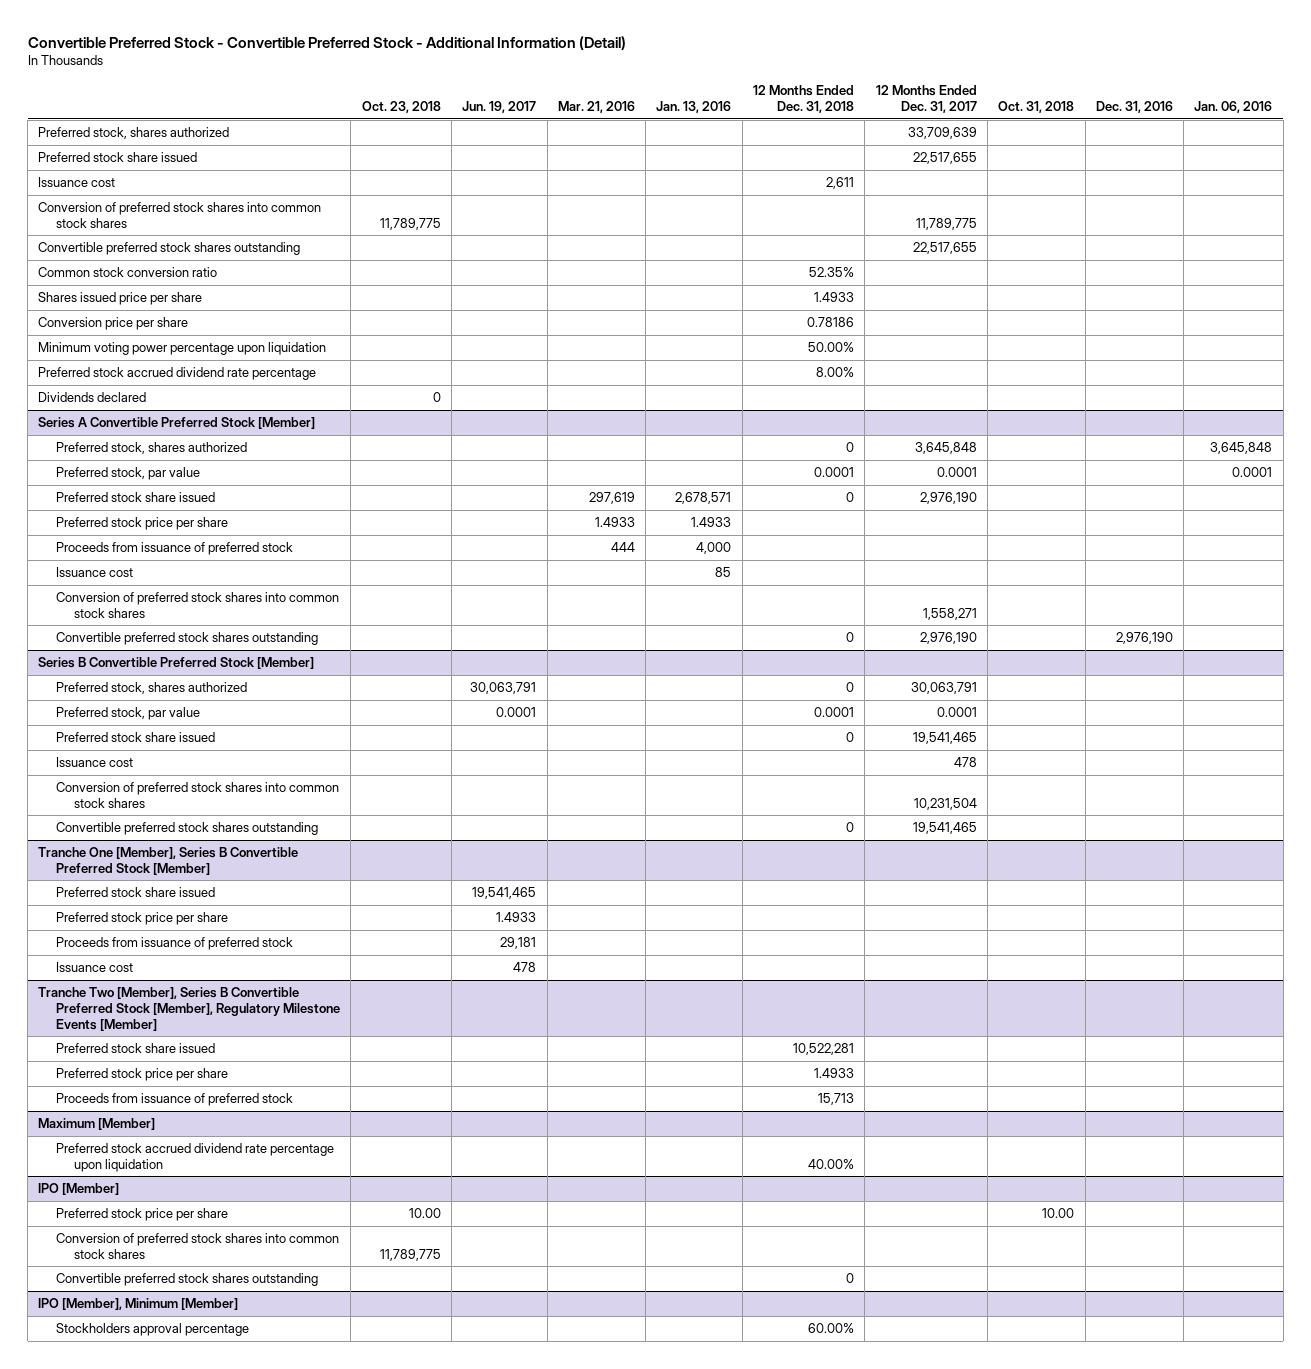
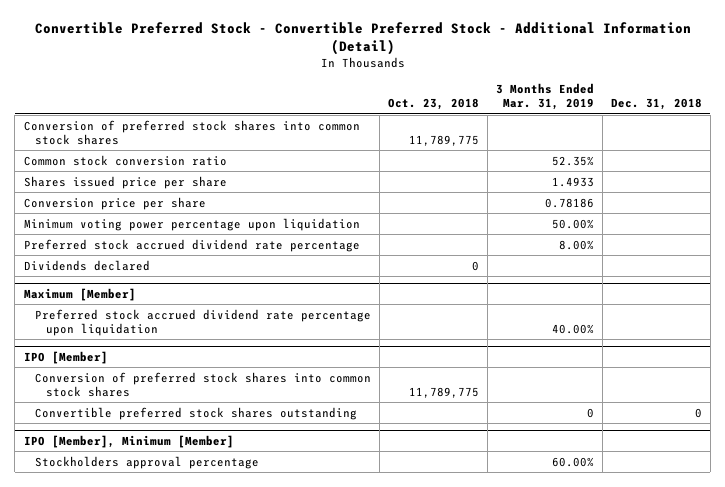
[462,101,537,114] Jun. 19, 2017 -> none
[557,101,635,114] Mar. 21, 2016 -> none
[656,101,732,114] Jan. 13, 2016 -> none
[753,85,855,114] 12 Months Ended Dec. 31, 2018 -> none
[875,85,977,114] 12 Months Ended Dec. 31, 2017 -> none
[998,101,1075,114] Oct. 31, 2018 -> none
[1095,101,1173,114] Dec. 31, 2016 -> none
[1194,101,1273,114] Jan. 06, 2016 -> none
none -> [495,83,594,111] 3 Months Ended Mar. 31, 2019
none -> [610,98,702,111] Dec. 31, 2018
[38,127,230,140] Preferred stock, shares authorized -> none
[38,152,198,163] Preferred stock share issued -> none
[38,177,116,188] Issuance cost -> none
[38,242,301,256] Convertible preferred stock shares outstanding -> none
[38,417,316,430] Series A Convertible Preferred Stock [Member] -> none
[56,442,248,455] Preferred stock, shares authorized -> none
[56,467,201,481] Preferred stock, par value -> none
[56,492,216,503] Preferred stock share issued -> none
[56,517,229,531] Preferred stock price per share -> none
[56,542,294,556] Proceeds from issuance of preferred stock -> none
[56,567,134,578] Issuance cost -> none
[56,592,340,618] Conversion of preferred stock shares into common stock shares -> none
[56,632,319,646] Convertible preferred stock shares outstanding -> none
[38,657,315,670] Series B Convertible Preferred Stock [Member] -> none
[56,682,248,695] Preferred stock, shares authorized -> none
[56,707,201,721] Preferred stock, par value -> none
[56,732,216,743] Preferred stock share issued -> none
[56,757,134,768] Issuance cost -> none
[56,782,340,808] Conversion of preferred stock shares into common stock shares -> none
[56,822,319,836] Convertible preferred stock shares outstanding -> none
[38,847,299,875] Tranche One [Member], Series B Convertible Preferred Stock [Member] -> none
[56,887,216,898] Preferred stock share issued -> none
[56,912,229,926] Preferred stock price per share -> none
[56,937,294,951] Proceeds from issuance of preferred stock -> none
[56,962,134,973] Issuance cost -> none
[38,987,341,1031] Tranche Two [Member], Series B Convertible Preferred Stock [Member], Regulatory Milestone Events [Member] -> none
[56,1043,216,1054] Preferred stock share issued -> none
[56,1068,229,1082] Preferred stock price per share -> none
[56,1093,294,1107] Proceeds from issuance of preferred stock -> none
[56,1208,229,1222] Preferred stock price per share -> none

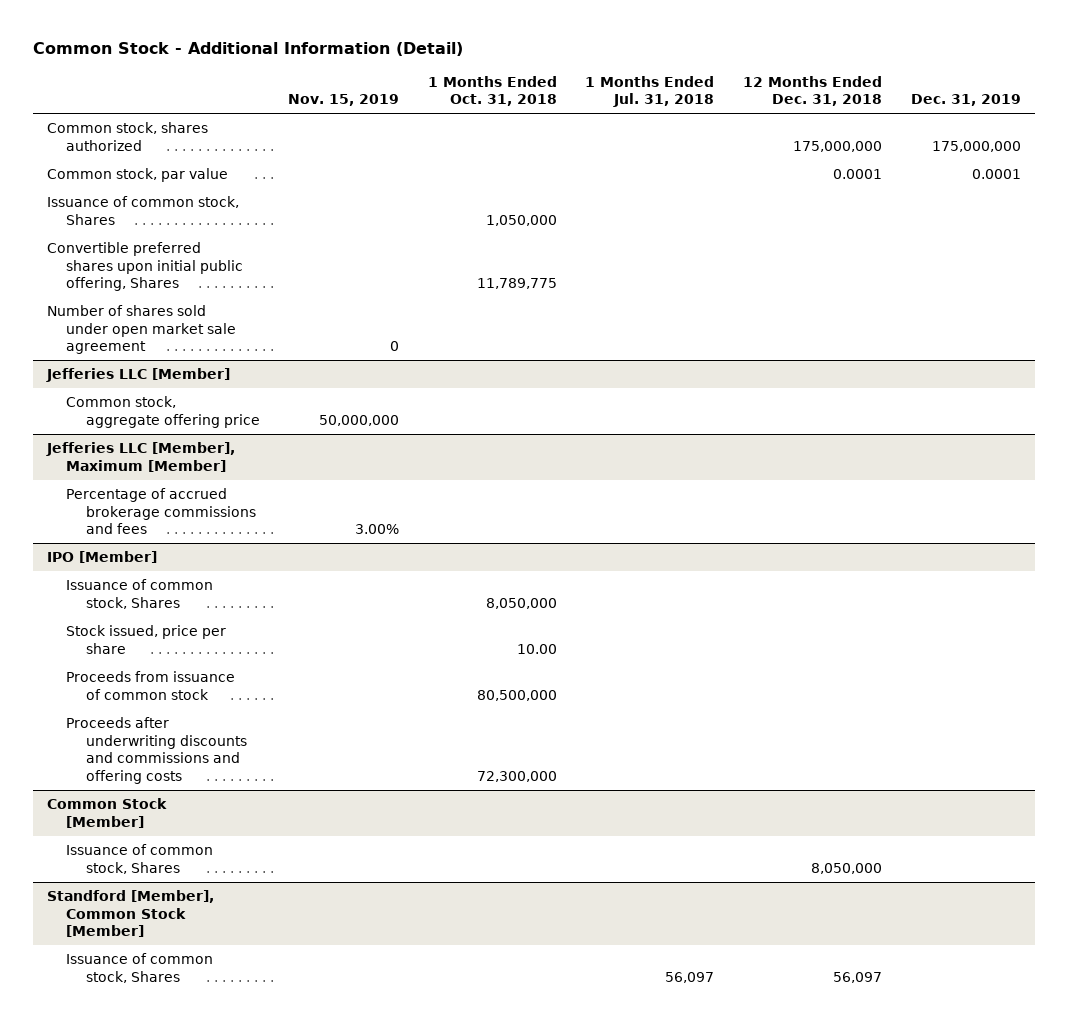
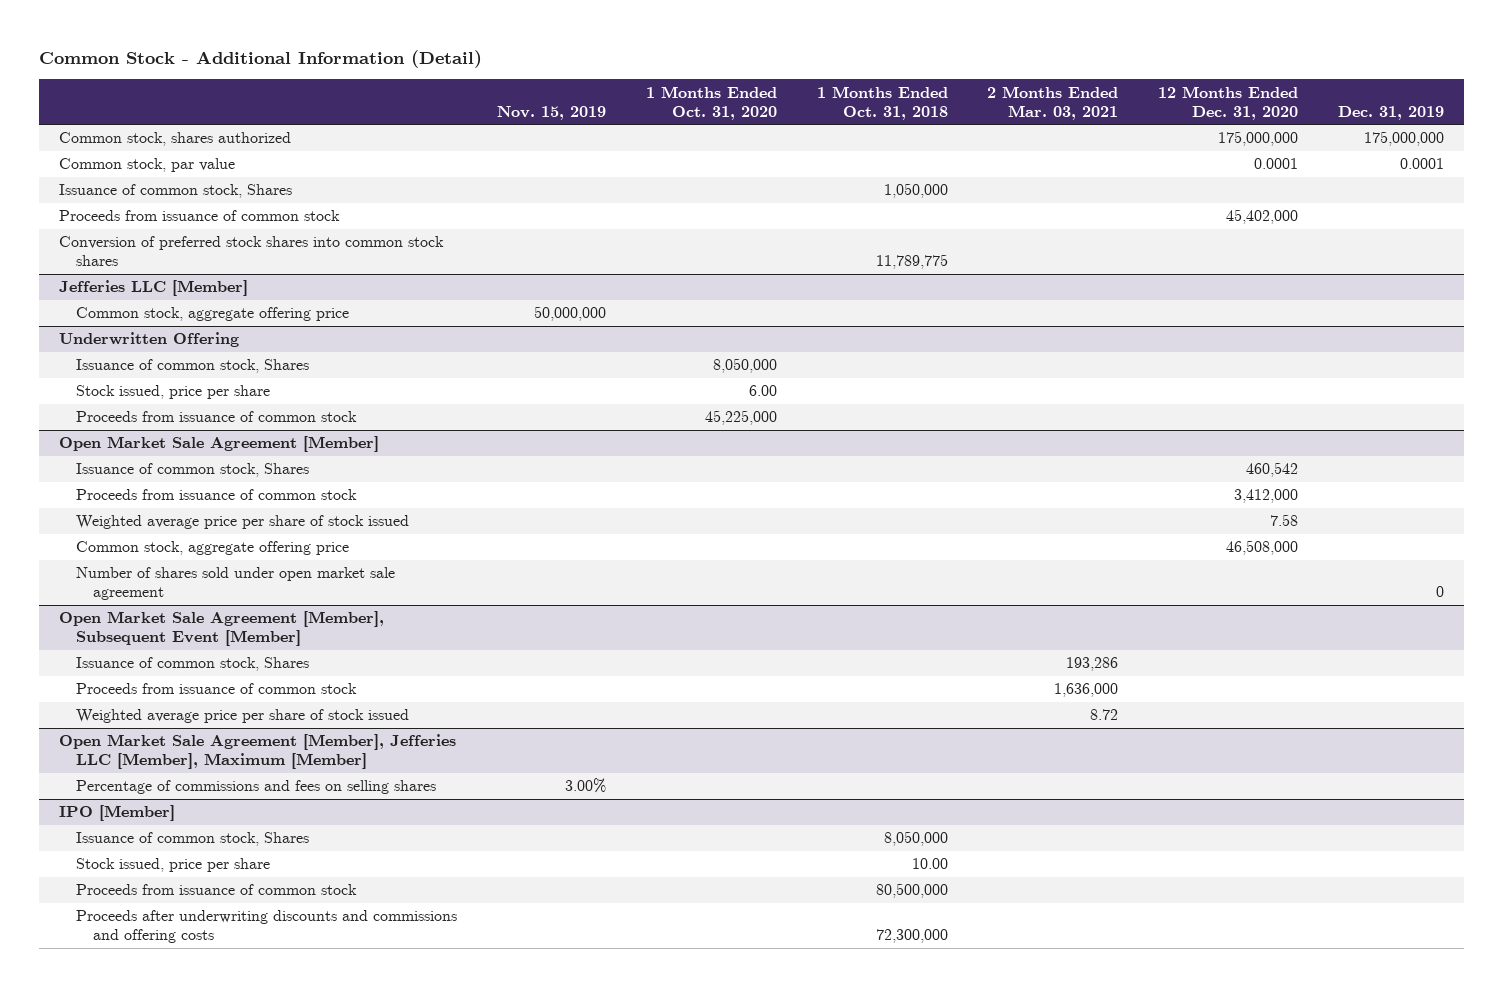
[585,75,715,108] 1 Months Ended Jul. 31, 2018 -> none
[743,75,883,107] 12 Months Ended Dec. 31, 2018 -> none
none -> [645,85,777,120] 1 Months Ended Oct. 31, 2020
none -> [987,85,1119,120] 2 Months Ended Mar. 03, 2021
none -> [1158,85,1299,120] 12 Months Ended Dec. 31, 2020
[46,305,237,355] Number of shares sold under open market sale agreement -> none
none -> [58,210,340,222] Proceeds from issuance of common stock
[46,242,244,292] Convertible preferred shares upon initial public offering, Shares -> [58,236,444,267] Conversion of preferred stock shares into common stock shares
none -> [58,332,239,348] Underwritten Offering
none -> [76,359,310,374] Issuance of common stock, Shares
none -> [76,385,271,400] Stock issued, price per share
none -> [76,411,358,423] Proceeds from issuance of common stock
none -> [58,436,379,453] Open Market Sale Agreement [Member]
none -> [76,463,310,478] Issuance of common stock, Shares
none -> [76,489,358,501] Proceeds from issuance of common stock
none -> [76,515,410,530] Weighted average price per share of stock issued
none -> [76,541,350,556] Common stock, aggregate offering price
none -> [76,567,396,601] Number of shares sold under open market sale agreement
none -> [58,611,384,647] Open Market Sale Agreement [Member], Subsequent Event [Member]
none -> [76,657,310,672] Issuance of common stock, Shares
none -> [76,683,358,695] Proceeds from issuance of common stock
none -> [76,709,410,724] Weighted average price per share of stock issued
[45,442,235,472] Jefferies LLC [Member], Maximum [Member] -> [58,734,456,770] Open Market Sale Agreement [Member], Jefferies LLC [Member], Maximum [Member]
[66,488,256,535] Percentage of accrued brokerage commissions and fees -> [76,780,437,795] Percentage of commissions and fees on selling shares
[46,798,167,828] Common Stock [Member] -> none
[66,844,214,874] Issuance of common stock, Shares -> none
[46,890,214,938] Standford [Member], Common Stock [Member] -> none
[66,953,214,983] Issuance of common stock, Shares -> none

